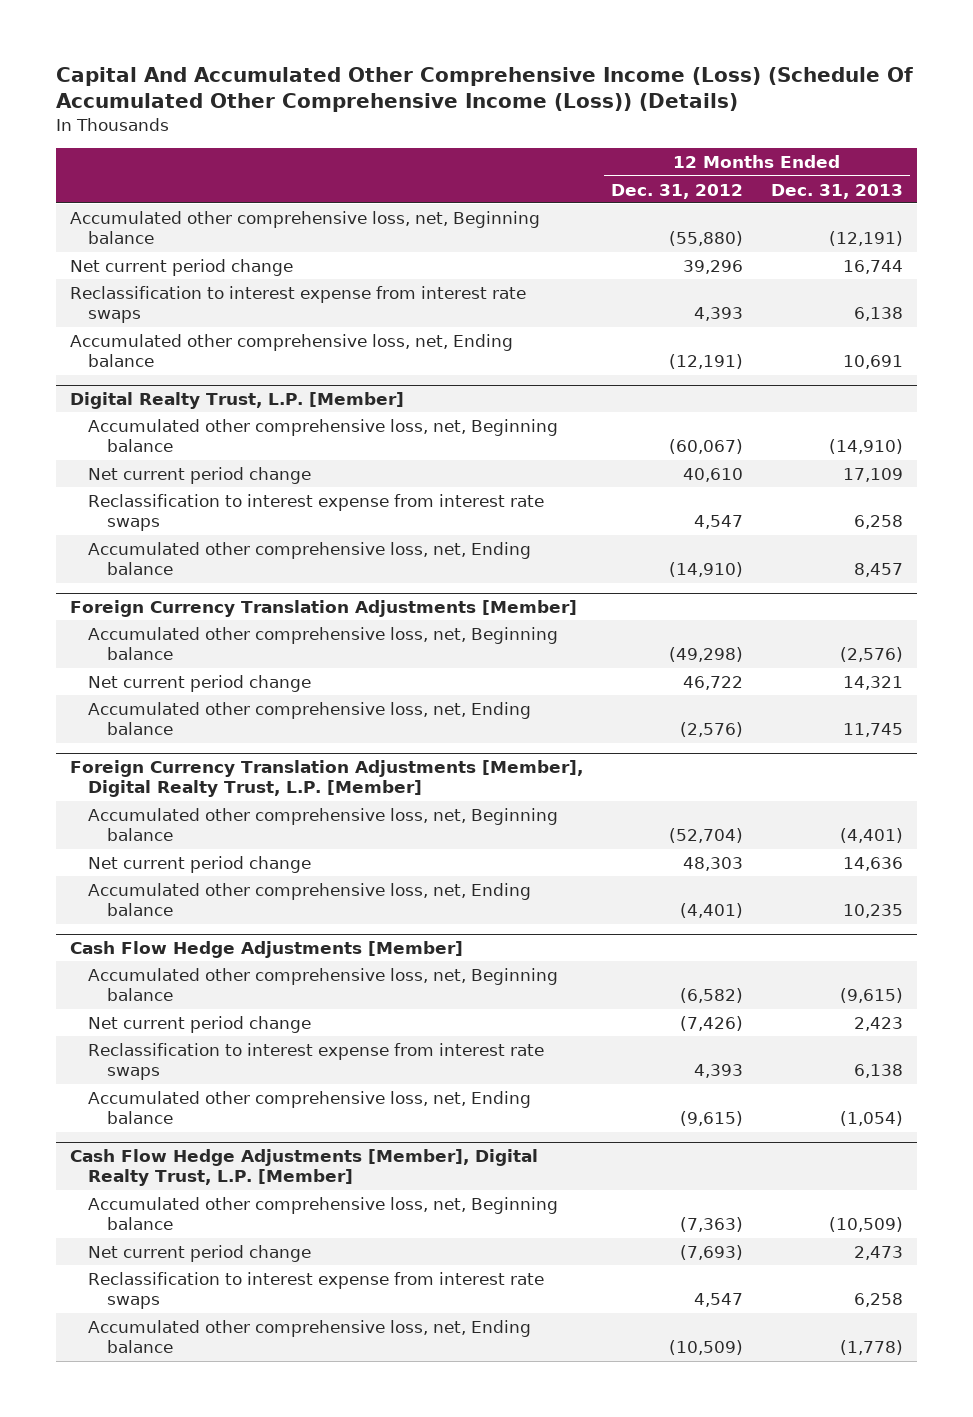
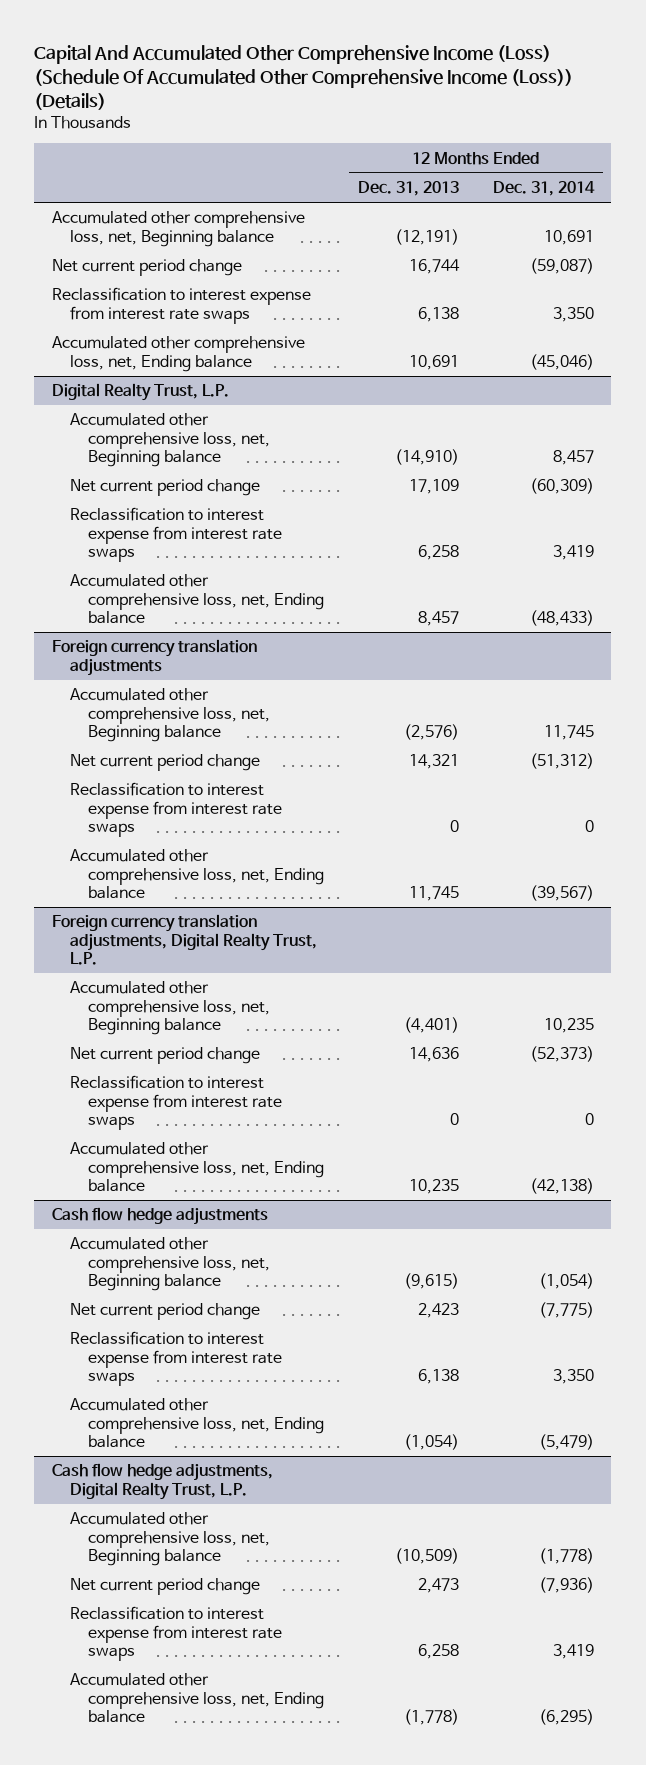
[610,183,743,199] Dec. 31, 2012 -> none
none -> [493,181,596,197] Dec. 31, 2014
[69,392,404,410] Digital Realty Trust, L.P. [Member] -> [51,383,229,402] Digital Realty Trust, L.P.
[69,600,577,618] Foreign Currency Translation Adjustments [Member] -> [51,639,257,676] Foreign currency translation adjustments
none -> [69,782,282,837] Reclassification to interest expense from interest rate swaps
[69,760,583,798] Foreign Currency Translation Adjustments [Member], Digital Realty Trust, L.P. [Member] -> [51,914,317,965] Foreign currency translation adjustments, Digital Realty Trust, L.P.
none -> [69,1075,282,1130] Reclassification to interest expense from interest rate swaps
[69,941,463,959] Cash Flow Hedge Adjustments [Member] -> [51,1207,268,1226] Cash flow hedge adjustments
[69,1149,538,1187] Cash Flow Hedge Adjustments [Member], Digital Realty Trust, L.P. [Member] -> [51,1463,273,1500] Cash flow hedge adjustments, Digital Realty Trust, L.P.

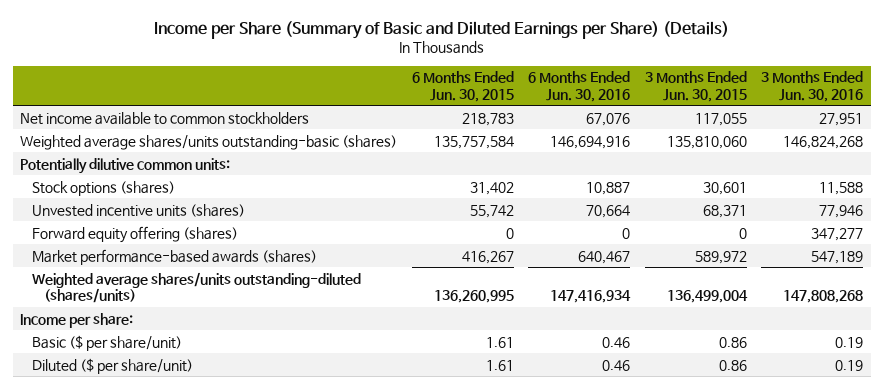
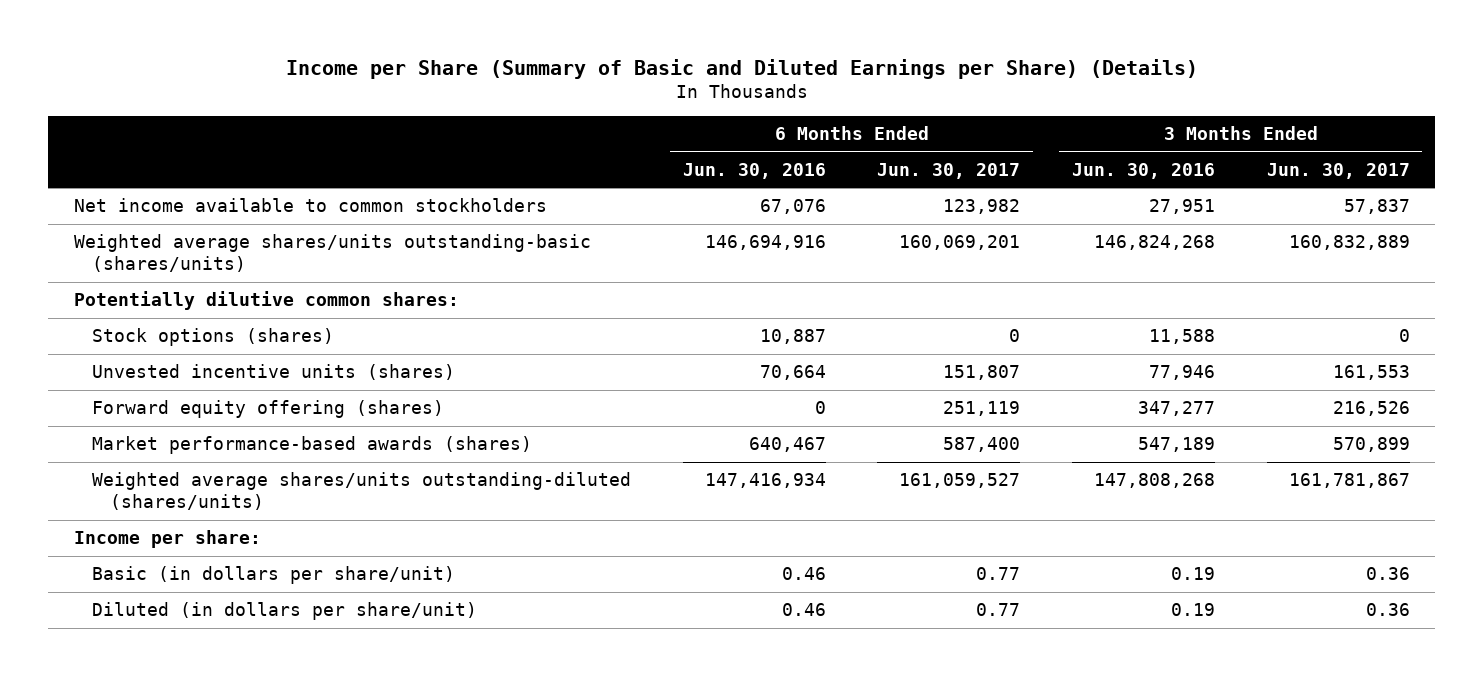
[411,71,514,102] 6 Months Ended Jun. 30, 2015 -> none
[644,71,747,102] 3 Months Ended Jun. 30, 2015 -> none
none -> [877,162,1021,179] Jun. 30, 2017
none -> [1266,162,1410,179] Jun. 30, 2017
[20,134,398,150] Weighted average shares/units outstanding-basic (shares) -> [73,234,591,273] Weighted average shares/units outstanding-basic (shares/units)
[20,157,231,174] Potentially dilutive common units: -> [73,291,459,311] Potentially dilutive common shares:
[32,334,183,351] Basic ($ per share/unit) -> [92,566,456,585] Basic (in dollars per share/unit)
[32,357,194,374] Diluted ($ per share/unit) -> [92,602,478,621] Diluted (in dollars per share/unit)

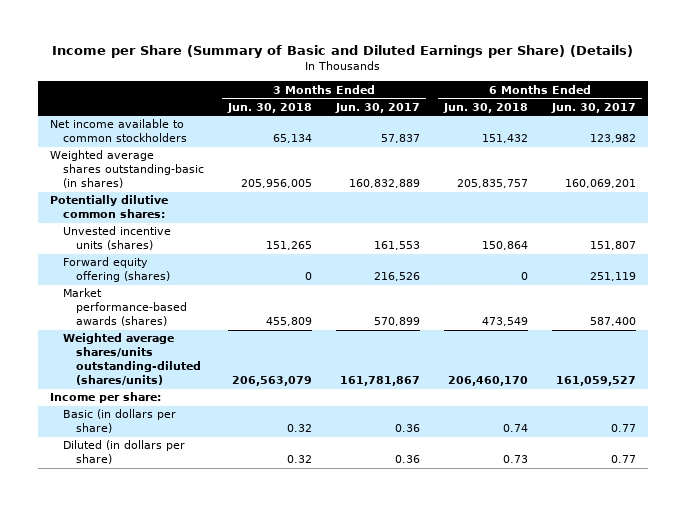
[682,162,826,179] Jun. 30, 2016 -> none
[1071,162,1215,179] Jun. 30, 2016 -> none
none -> [227,102,313,113] Jun. 30, 2018
none -> [443,102,529,113] Jun. 30, 2018
[73,234,591,273] Weighted average shares/units outstanding-basic (shares/units) -> [50,150,205,189] Weighted average shares outstanding-basic (in shares)
[92,328,335,347] Stock options (shares) -> none
[92,566,456,585] Basic (in dollars per share/unit) -> [63,409,177,434] Basic (in dollars per share)
[92,602,478,621] Diluted (in dollars per share/unit) -> [63,440,186,465] Diluted (in dollars per share)

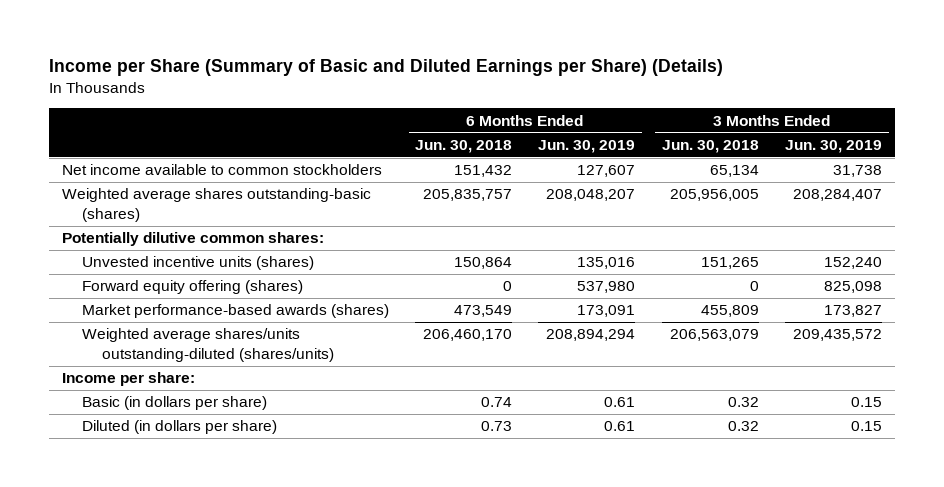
[335,102,421,113] Jun. 30, 2017 -> none
[551,102,637,113] Jun. 30, 2017 -> none
none -> [538,139,636,153] Jun. 30, 2019
none -> [785,139,883,153] Jun. 30, 2019
[50,150,205,189] Weighted average shares outstanding-basic (in shares) -> [61,188,371,223] Weighted average shares outstanding-basic (shares)

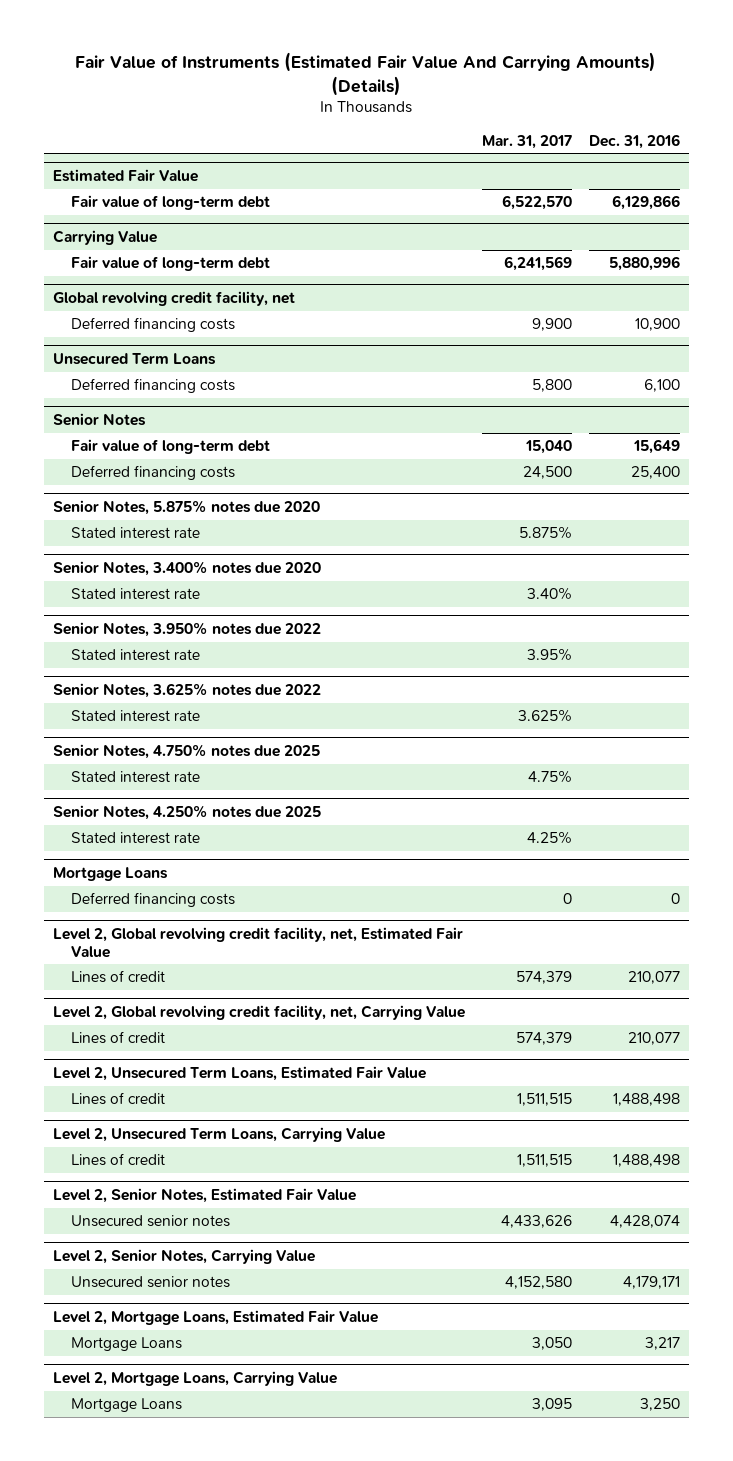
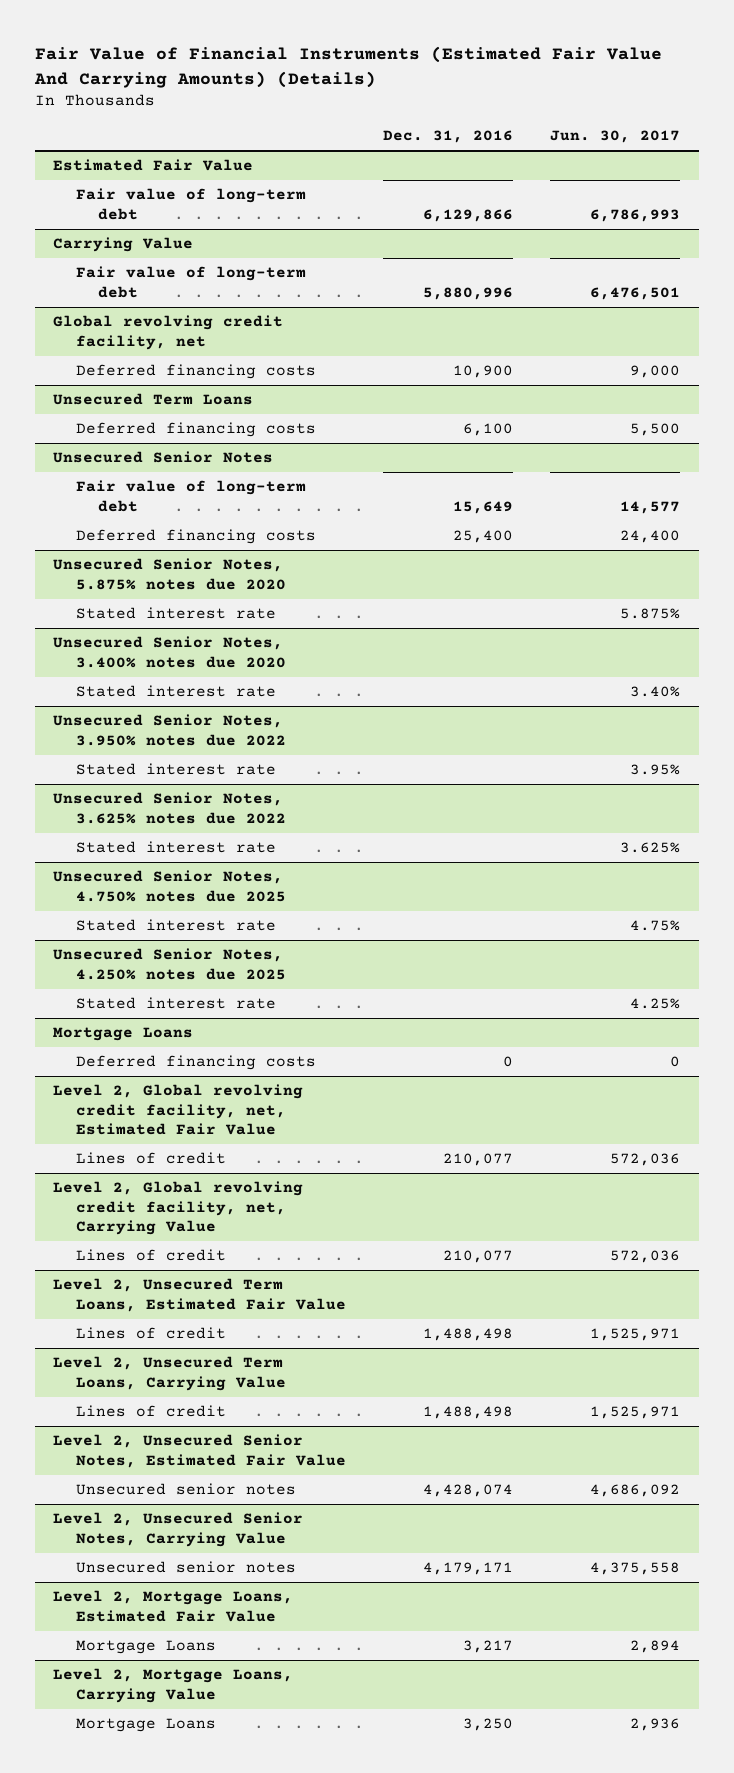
[75,51,657,96] Fair Value of Instruments (Estimated Fair Value And Carrying Amounts) (Details) -> [33,46,662,88] Fair Value of Financial Instruments (Estimated Fair Value And Carrying Amounts) (Details)
[481,134,572,149] Mar. 31, 2017 -> none
none -> [550,130,681,144] Jun. 30, 2017
[52,413,146,427] Senior Notes -> [53,451,274,464] Unsecured Senior Notes
[52,500,320,516] Senior Notes, 5.875% notes due 2020 -> [53,558,286,590] Unsecured Senior Notes, 5.875% notes due 2020
[52,561,321,577] Senior Notes, 3.400% notes due 2020 -> [53,636,286,668] Unsecured Senior Notes, 3.400% notes due 2020
[52,622,321,638] Senior Notes, 3.950% notes due 2022 -> [53,714,286,746] Unsecured Senior Notes, 3.950% notes due 2022
[52,683,321,699] Senior Notes, 3.625% notes due 2022 -> [53,792,286,824] Unsecured Senior Notes, 3.625% notes due 2022
[52,744,320,760] Senior Notes, 4.750% notes due 2025 -> [53,870,286,902] Unsecured Senior Notes, 4.750% notes due 2025
[52,805,321,821] Senior Notes, 4.250% notes due 2025 -> [53,948,286,980] Unsecured Senior Notes, 4.250% notes due 2025
[52,1188,356,1204] Level 2, Senior Notes, Estimated Fair Value -> [53,1434,346,1468] Level 2, Unsecured Senior Notes, Estimated Fair Value
[52,1249,315,1265] Level 2, Senior Notes, Carrying Value -> [53,1512,304,1547] Level 2, Unsecured Senior Notes, Carrying Value

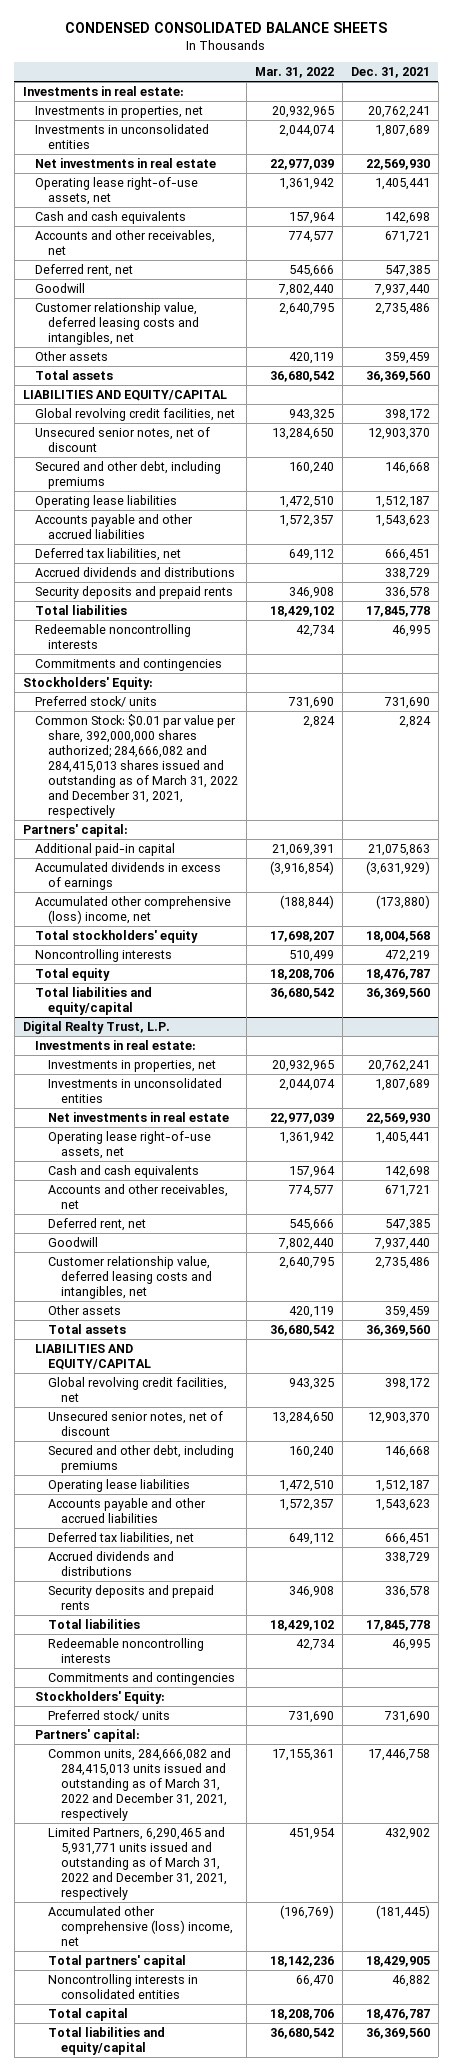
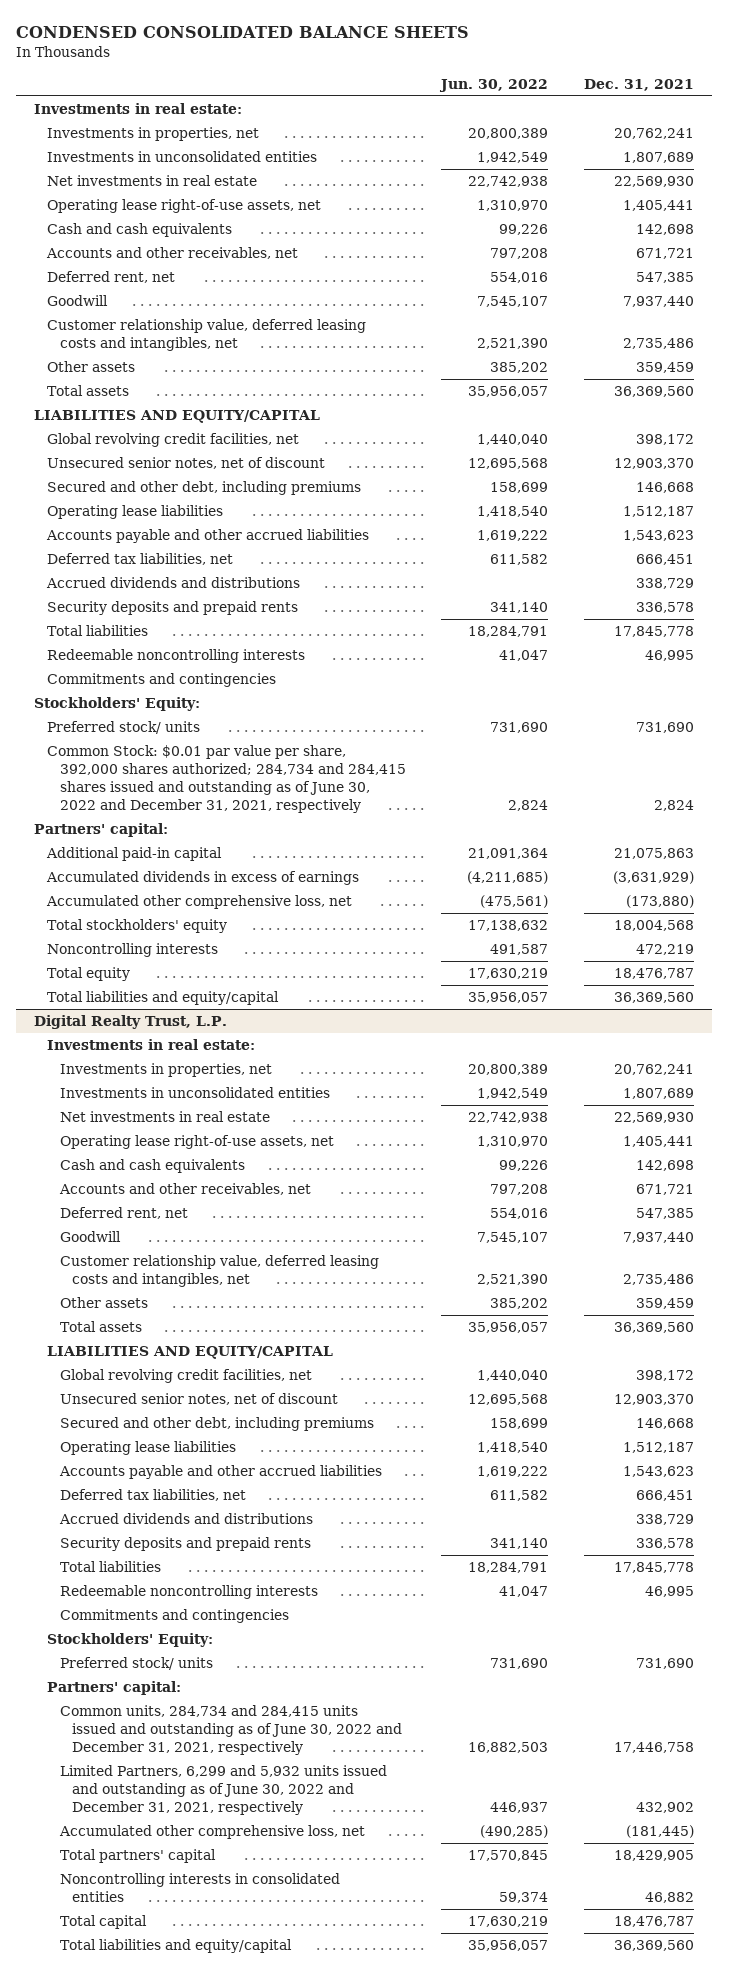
[254,67,334,79] Mar. 31, 2022 -> none
none -> [439,78,549,92] Jun. 30, 2022
[35,713,239,818] Common Stock: $0.01 par value per share, 392,000,000 shares authorized; 284,666,082 and 284,415,013 shares issued and outstanding as of March 31, 2022 and December 31, 2021, respectively -> [47,745,406,813] Common Stock: $0.01 par value per share, 392,000 shares authorized; 284,734 and 284,415 shares issued and outstanding as of June 30, 2022 and December 31, 2021, respectively
[35,895,232,924] Accumulated other comprehensive (loss) income, net -> [46,895,353,910] Accumulated other comprehensive loss, net
[48,1747,232,1821] Common units, 284,666,082 and 284,415,013 units issued and outstanding as of March 31, 2022 and December 31, 2021, respectively -> [59,1705,403,1755] Common units, 284,734 and 284,415 units issued and outstanding as of June 30, 2022 and December 31, 2021, respectively
[48,1826,227,1900] Limited Partners, 6,290,465 and 5,931,771 units issued and outstanding as of March 31, 2022 and December 31, 2021, respectively -> [59,1765,387,1815] Limited Partners, 6,299 and 5,932 units issued and outstanding as of June 30, 2022 and December 31, 2021, respectively
[48,1905,233,1946] Accumulated other comprehensive (loss) income, net -> [58,1825,365,1840] Accumulated other comprehensive loss, net

